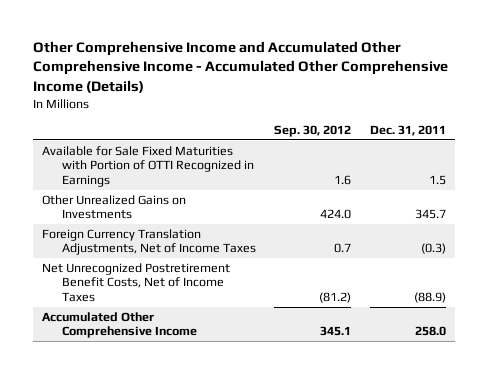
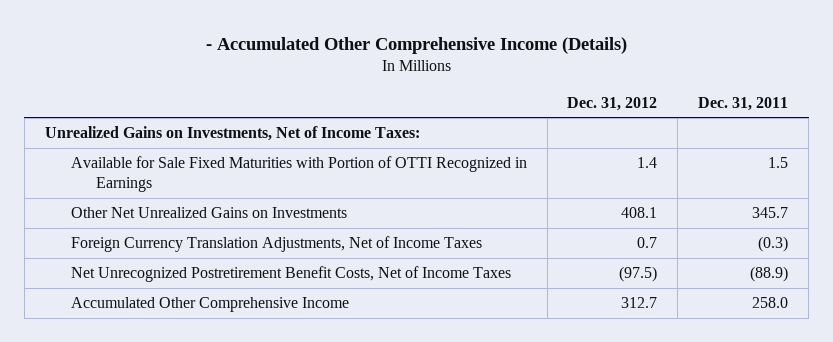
[32,40,448,93] Other Comprehensive Income and Accumulated Other Comprehensive Income - Accumulated Other Comprehensive Income (Details) -> [205,36,627,54] - Accumulated Other Comprehensive Income (Details)
[274,124,352,137] Sep. 30, 2012 -> none
none -> [567,96,658,111] Dec. 31, 2012
none -> [44,126,420,142] Unrealized Gains on Investments, Net of Income Taxes:
[41,194,186,220] Other Unrealized Gains on Investments -> [70,207,347,219] Other Net Unrealized Gains on Investments

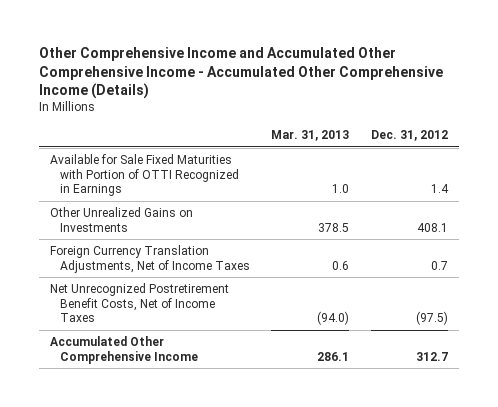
[205,36,627,54] - Accumulated Other Comprehensive Income (Details) -> [39,46,444,100] Other Comprehensive Income and Accumulated Other Comprehensive Income - Accumulated Other Comprehensive Income (Details)
[698,96,789,111] Dec. 31, 2011 -> none
none -> [271,130,350,142] Mar. 31, 2013
[44,126,420,142] Unrealized Gains on Investments, Net of Income Taxes: -> none
[70,207,347,219] Other Net Unrealized Gains on Investments -> [50,206,194,232] Other Unrealized Gains on Investments

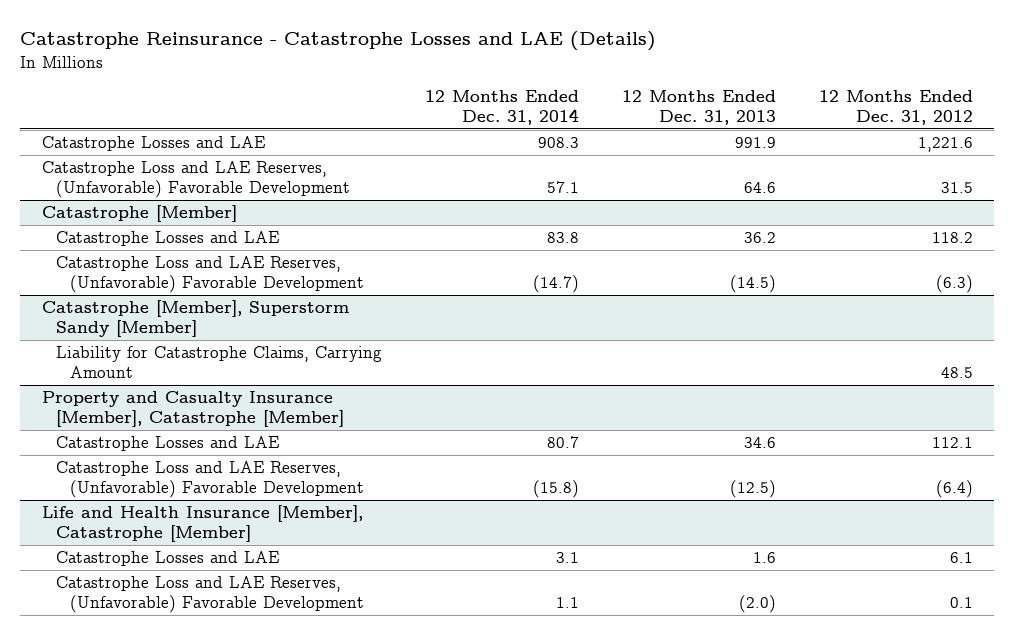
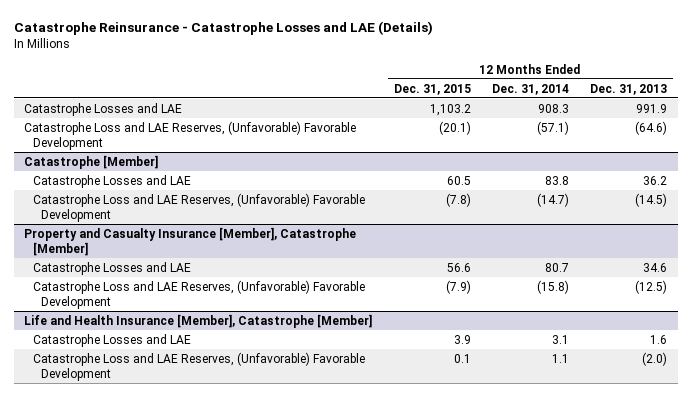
[818,90,973,125] 12 Months Ended Dec. 31, 2012 -> none
none -> [393,83,471,95] Dec. 31, 2015
[546,180,579,193] 57.1 -> [536,120,569,135] (57.1)
[743,181,776,193] 64.6 -> [635,120,668,135] (64.6)
[41,300,349,337] Catastrophe [Member], Superstorm Sandy [Member] -> none
[55,346,382,378] Liability for Catastrophe Claims, Carrying Amount -> none

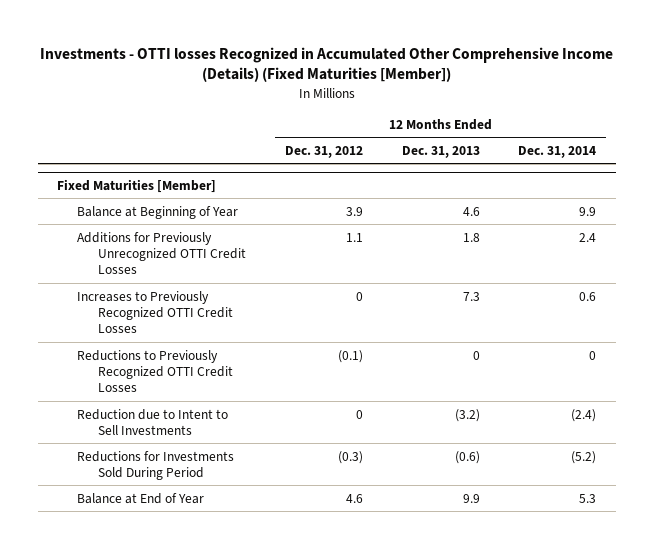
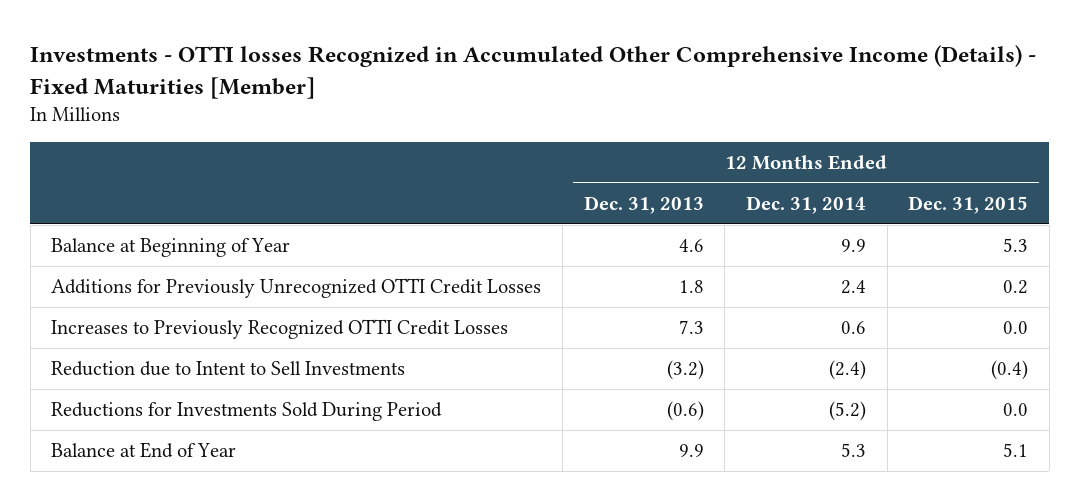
[39,46,613,83] Investments - OTTI losses Recognized in Accumulated Other Comprehensive Income (Details) (Fixed Maturities [Member]) -> [30,45,1037,99] Investments - OTTI losses Recognized in Accumulated Other Comprehensive Income (Details) - Fixed Maturities [Member]
[284,145,363,158] Dec. 31, 2012 -> none
none -> [908,195,1029,214] Dec. 31, 2015
[57,178,217,193] Fixed Maturities [Member] -> none
[77,349,233,393] Reductions to Previously Recognized OTTI Credit Losses -> none

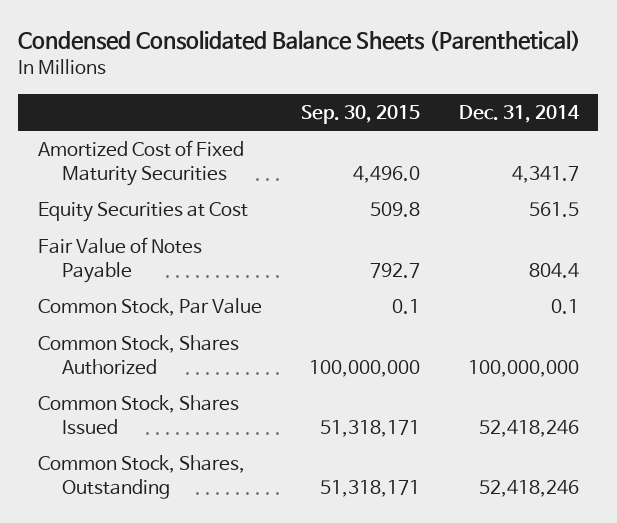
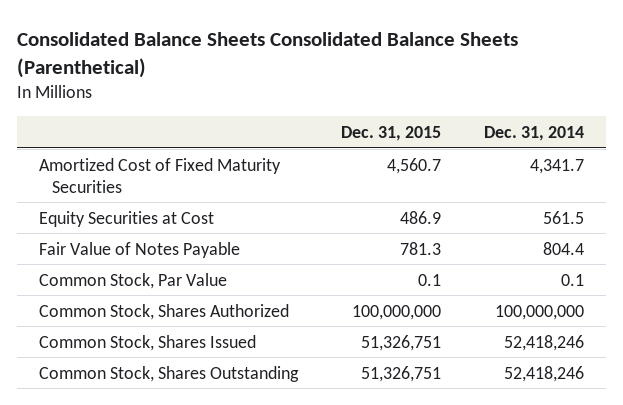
[18,30,582,52] Condensed Consolidated Balance Sheets (Parenthetical) -> [17,31,519,78] Consolidated Balance Sheets Consolidated Balance Sheets (Parenthetical)
[300,104,420,124] Sep. 30, 2015 -> none
none -> [341,125,442,141] Dec. 31, 2015
[37,455,245,499] Common Stock, Shares, Outstanding -> [38,365,299,382] Common Stock, Shares Outstanding

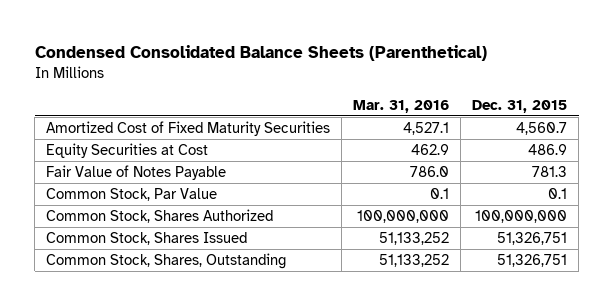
[17,31,519,78] Consolidated Balance Sheets Consolidated Balance Sheets (Parenthetical) -> [34,45,487,62] Condensed Consolidated Balance Sheets (Parenthetical)
[484,125,585,141] Dec. 31, 2014 -> none
none -> [353,99,450,113] Mar. 31, 2016
[38,365,299,382] Common Stock, Shares Outstanding -> [46,253,287,270] Common Stock, Shares, Outstanding

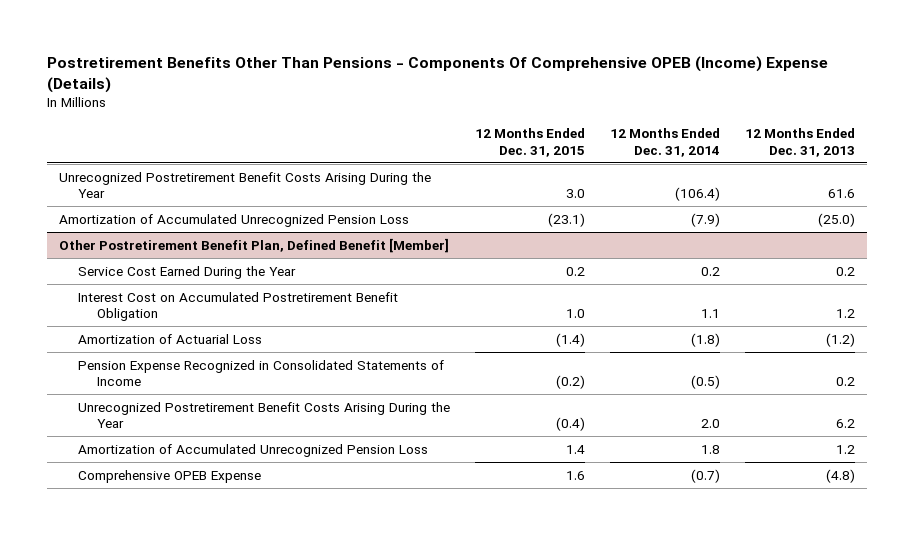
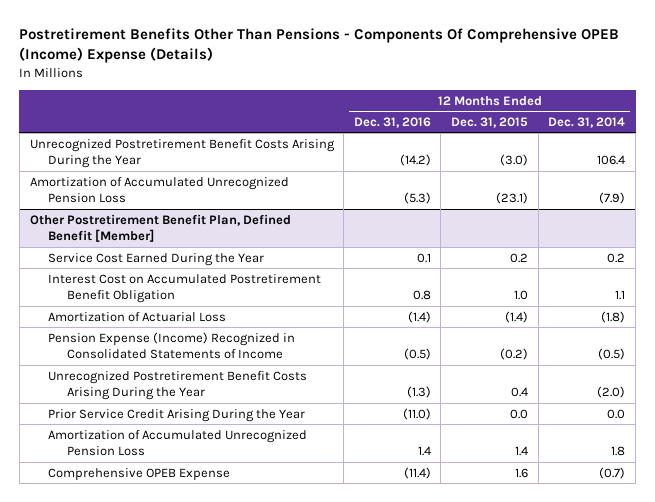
[745,128,856,157] 12 Months Ended Dec. 31, 2013 -> none
none -> [353,116,431,128] Dec. 31, 2016
[566,189,586,199] 3.0 -> [500,154,529,167] (3.0)
[675,187,721,202] (106.4) -> [597,155,626,166] 106.4
[78,359,445,387] Pension Expense Recognized in Consolidated Statements of Income -> [48,331,296,360] Pension Expense (Income) Recognized in Consolidated Statements of Income
[556,417,586,432] (0.4) -> [511,387,529,398] 0.4
[701,419,721,429] 2.0 -> [597,386,626,399] (2.0)
none -> [48,408,306,422] Prior Service Credit Arising During the Year

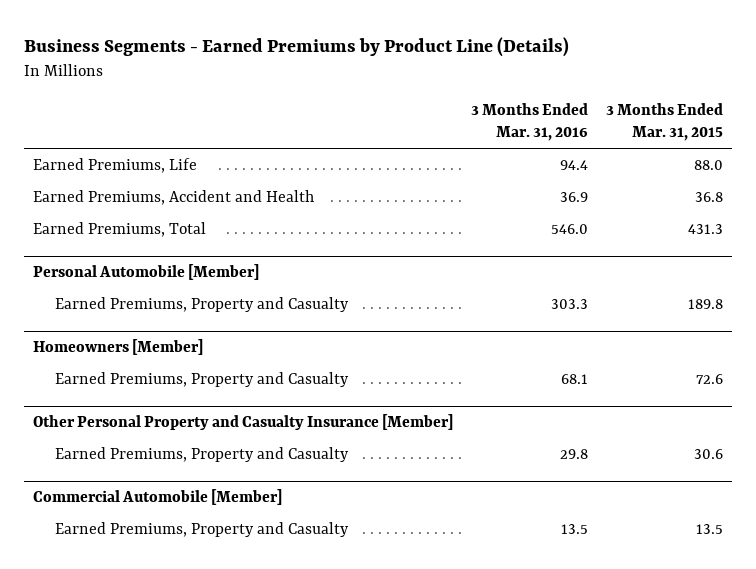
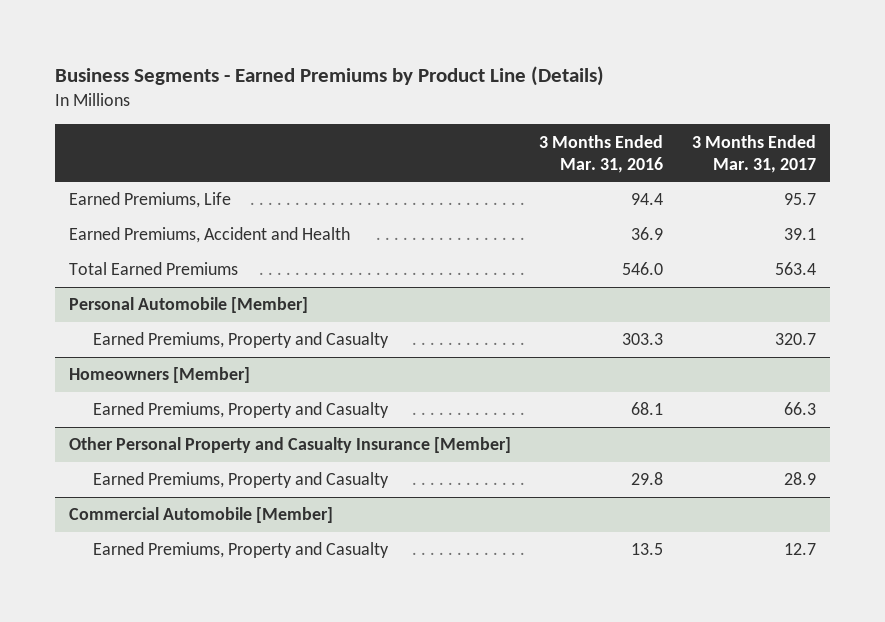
[605,102,723,142] 3 Months Ended Mar. 31, 2015 -> none
none -> [691,134,816,173] 3 Months Ended Mar. 31, 2017
[33,222,207,238] Earned Premiums, Total -> [68,262,238,276] Total Earned Premiums

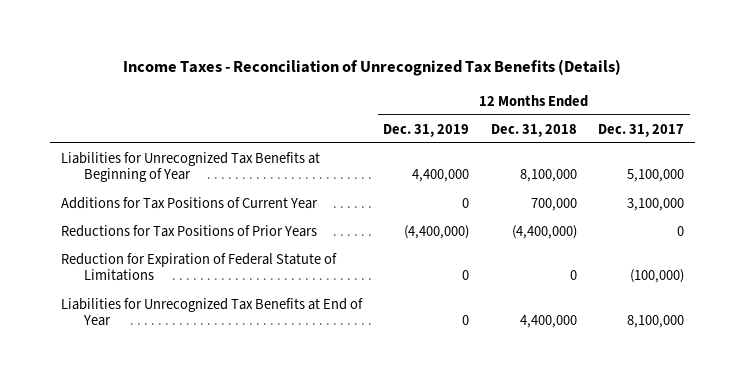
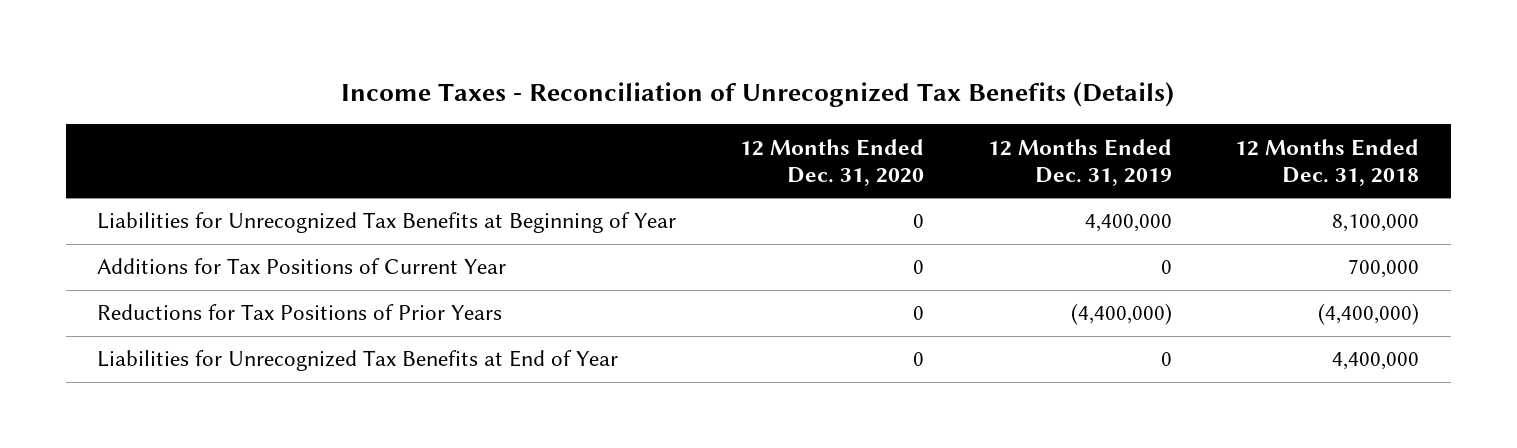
[598,123,685,137] Dec. 31, 2017 -> none
none -> [740,138,925,187] 12 Months Ended Dec. 31, 2020
[60,252,337,282] Reduction for Expiration of Federal Statute of Limitations -> none

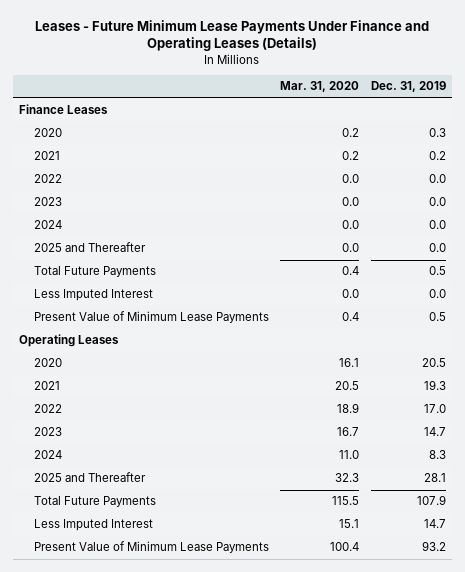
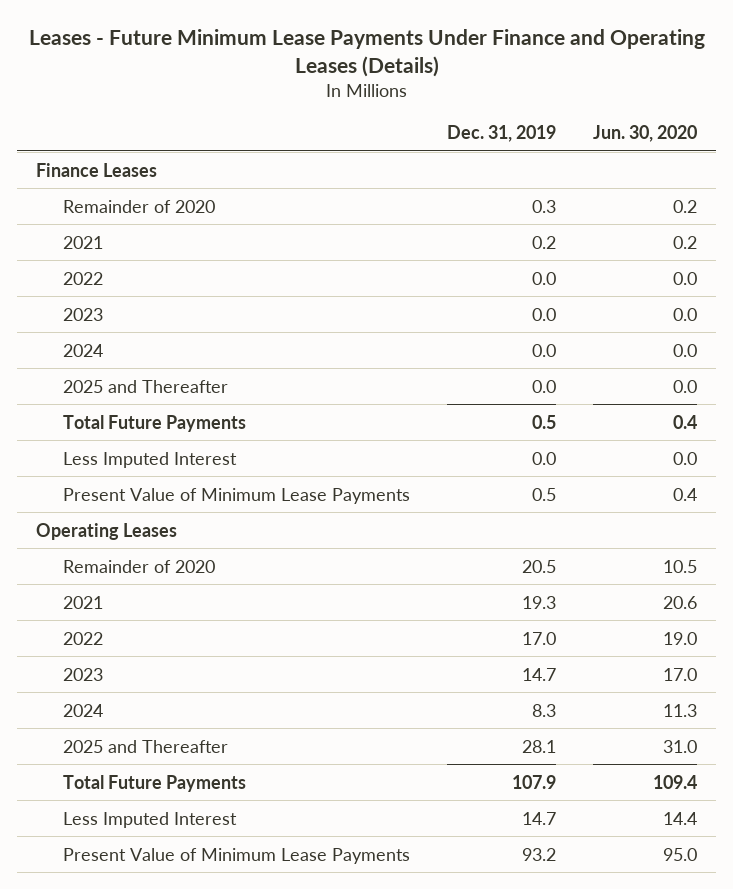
[280,81,360,93] Mar. 31, 2020 -> none
none -> [593,125,698,143] Jun. 30, 2020
[33,128,62,138] 2020 -> [62,199,215,213] Remainder of 2020
[33,358,62,368] 2020 -> [62,559,215,573] Remainder of 2020

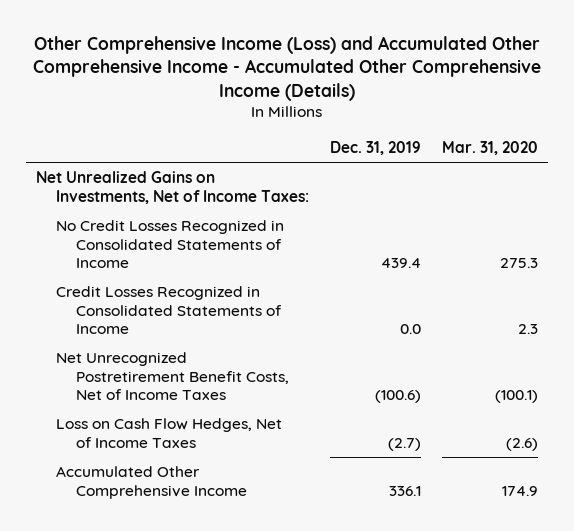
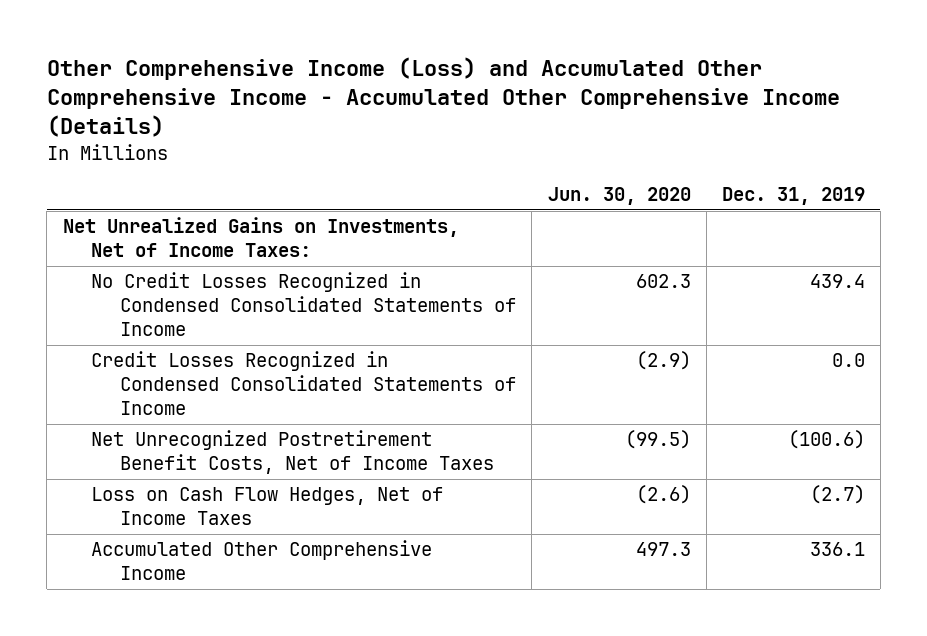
[441,140,538,155] Mar. 31, 2020 -> none
none -> [547,187,691,206] Jun. 30, 2020
[56,220,285,269] No Credit Losses Recognized in Consolidated Statements of Income -> [91,272,517,337] No Credit Losses Recognized in Condensed Consolidated Statements of Income
[56,286,282,335] Credit Losses Recognized in Consolidated Statements of Income -> [91,351,517,416] Credit Losses Recognized in Condensed Consolidated Statements of Income

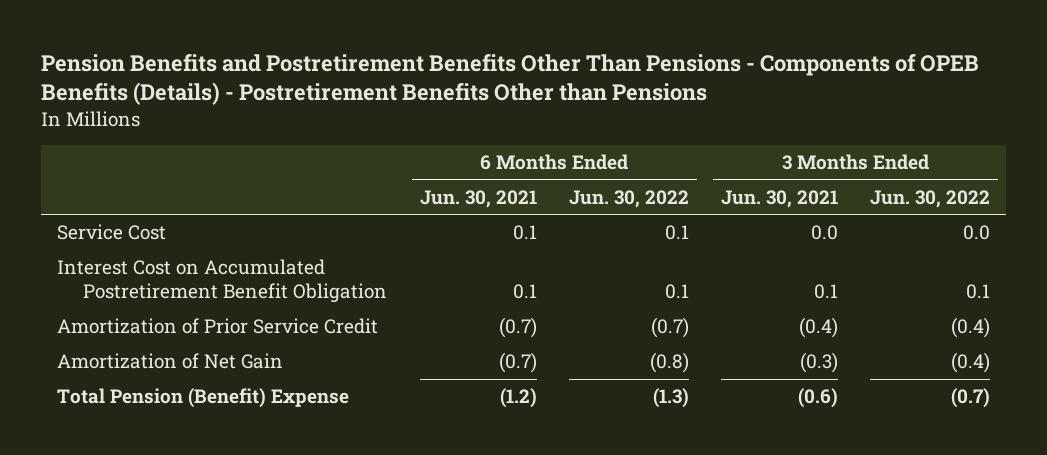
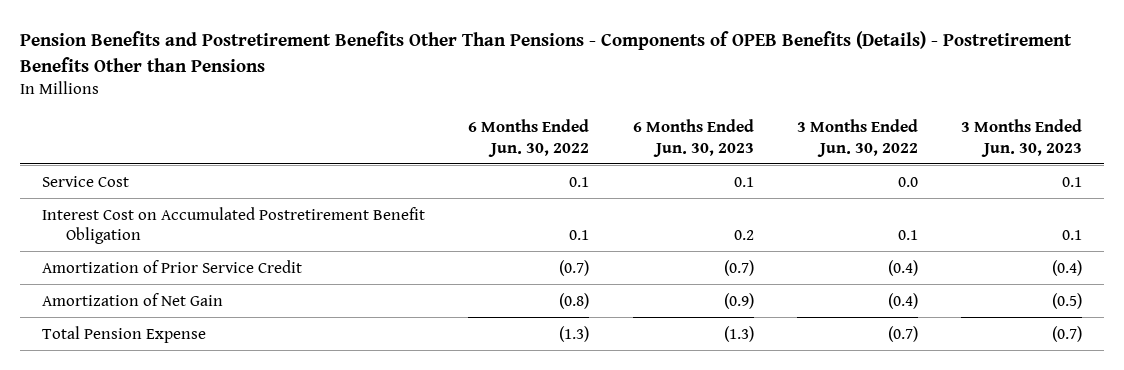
[419,189,537,208] Jun. 30, 2021 -> none
[720,189,838,208] Jun. 30, 2021 -> none
none -> [632,119,754,157] 6 Months Ended Jun. 30, 2023
none -> [961,119,1083,157] 3 Months Ended Jun. 30, 2023
[57,388,350,409] Total Pension (Benefit) Expense -> [41,325,206,343] Total Pension Expense

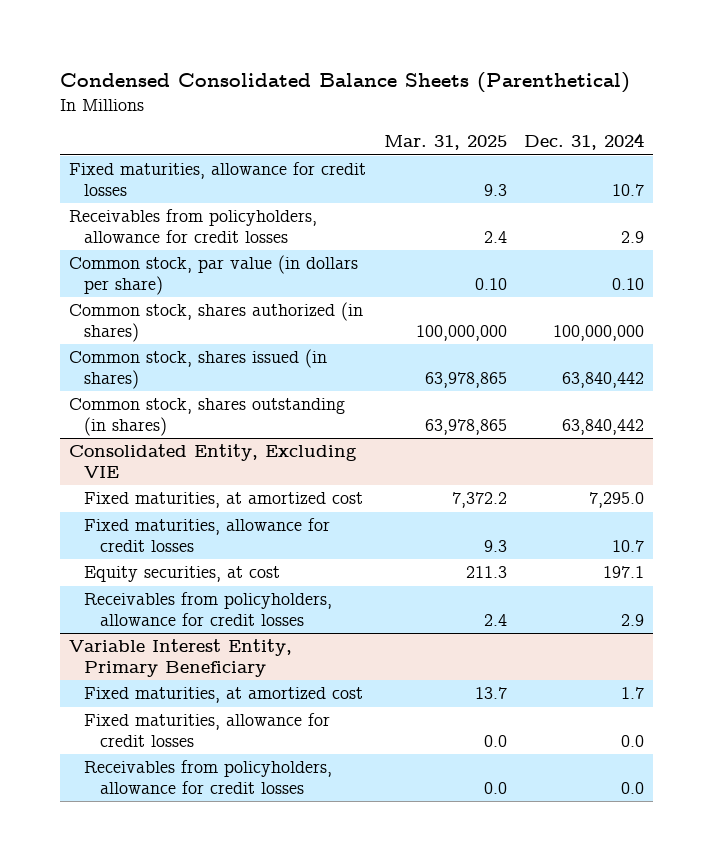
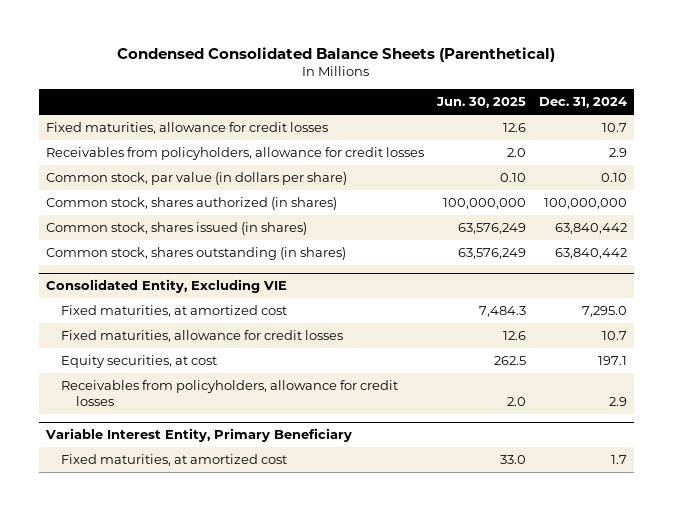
[383,135,507,151] Mar. 31, 2025 -> none
none -> [435,97,526,109] Jun. 30, 2025
[84,713,331,747] Fixed maturities, allowance for credit losses -> none
[84,760,333,794] Receivables from policyholders, allowance for credit losses -> none

